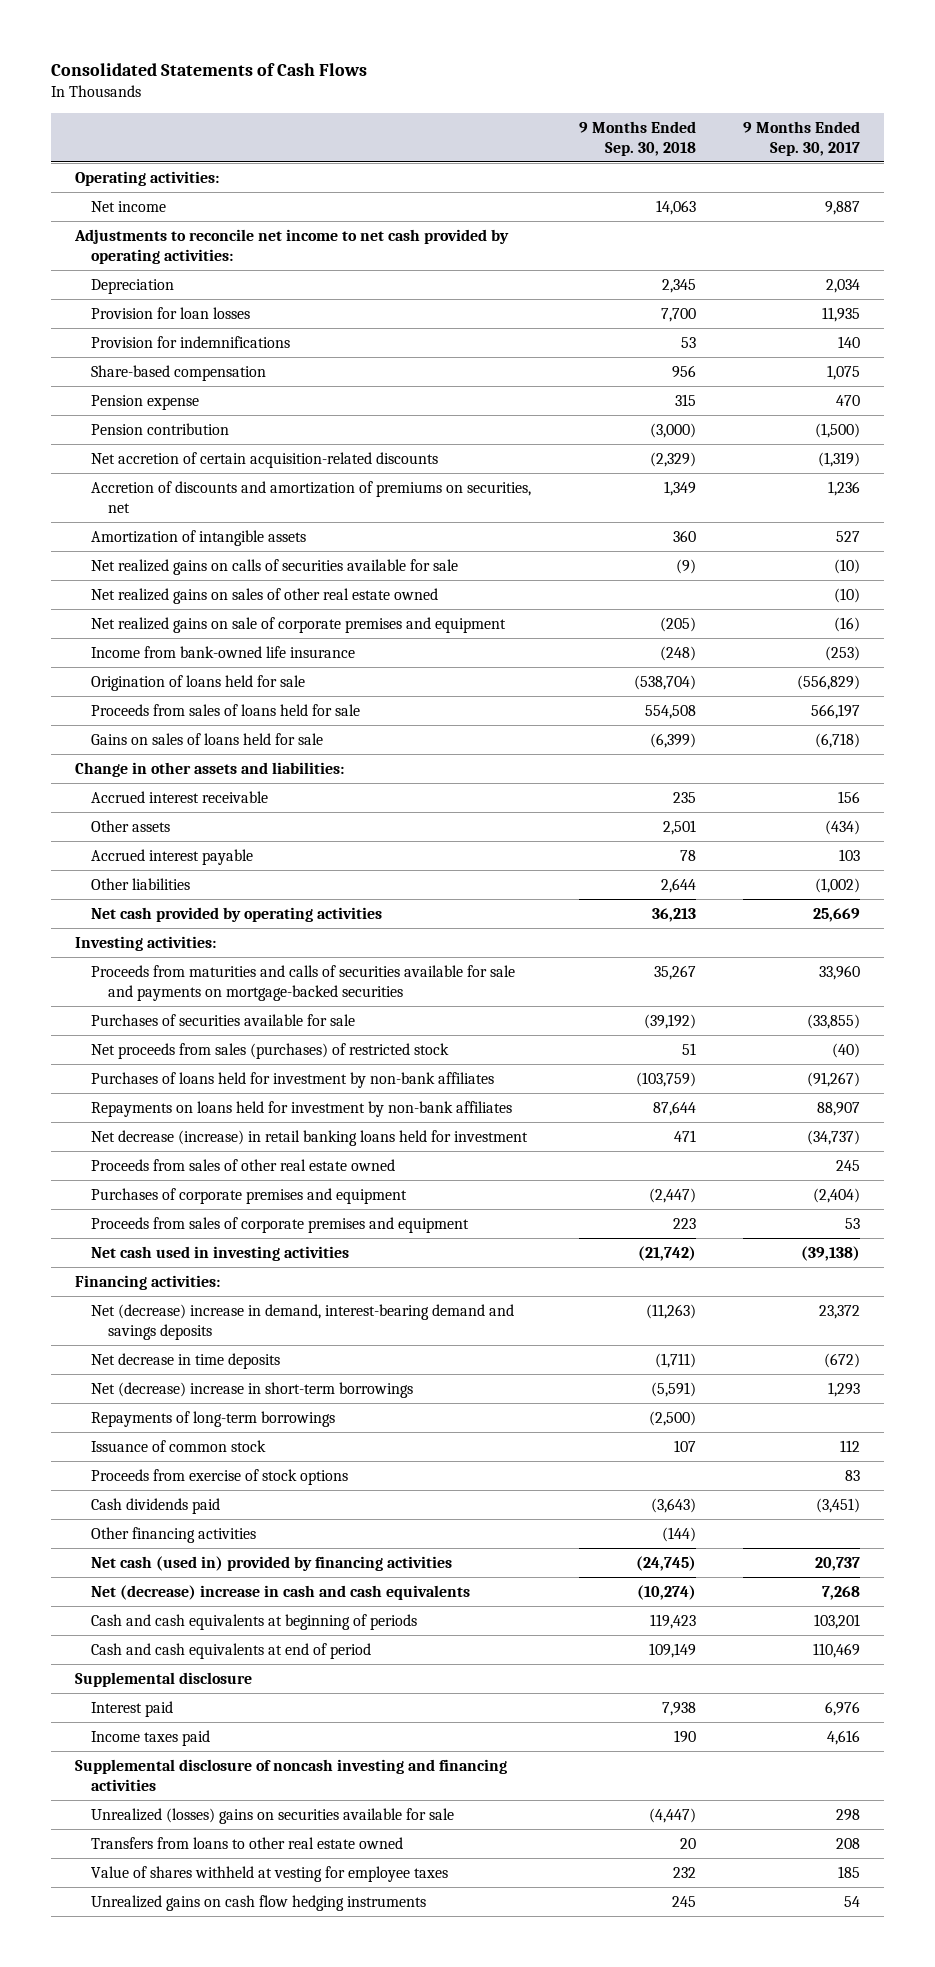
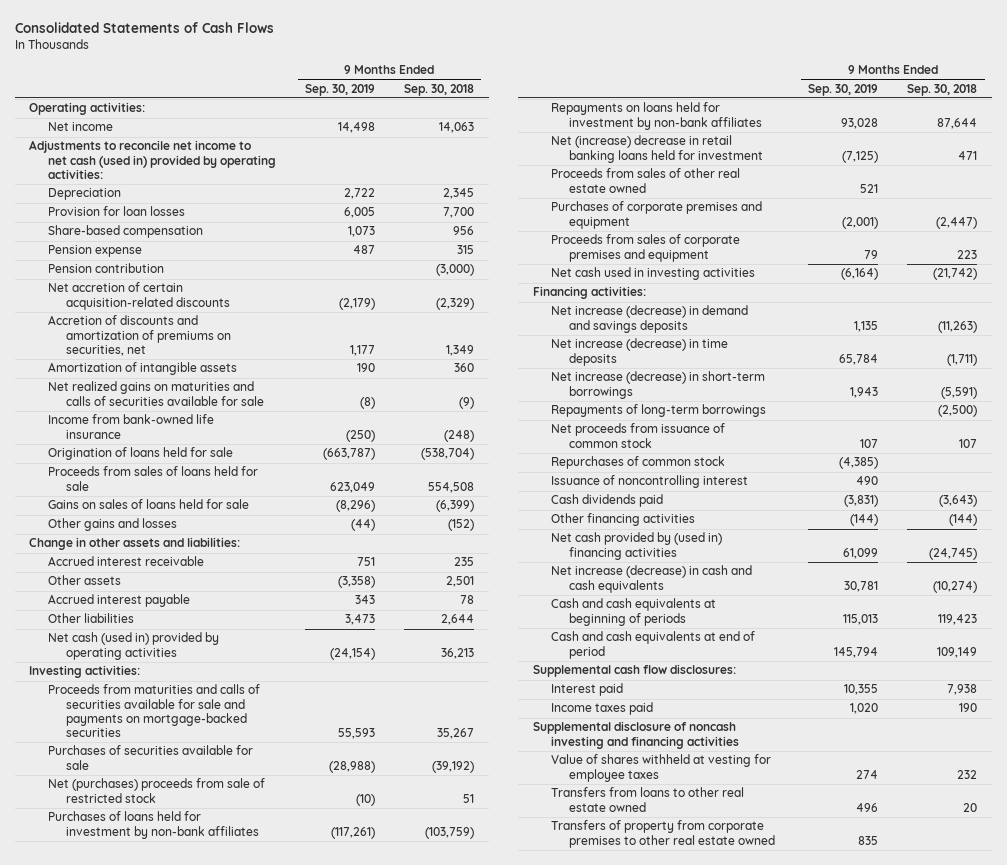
[742,120,860,156] 9 Months Ended Sep. 30, 2017 -> none
none -> [304,83,375,96] Sep. 30, 2019
[74,228,510,264] Adjustments to reconcile net income to net cash provided by operating activities: -> [29,140,276,179] Adjustments to reconcile net income to net cash (used in) provided by operating activities:
[91,335,291,348] Provision for indemnifications -> none
[91,587,439,604] Net realized gains on sales of other real estate owned -> none
[91,616,507,633] Net realized gains on sale of corporate premises and equipment -> none
[91,558,459,575] Net realized gains on calls of securities available for sale -> [47,381,265,406] Net realized gains on maturities and calls of securities available for sale
none -> [47,518,177,532] Other gains and losses
[91,906,383,922] Net cash provided by operating activities -> [47,632,219,660] Net cash (used in) provided by operating activities
[91,1042,450,1059] Net proceeds from sales (purchases) of restricted stock -> [47,778,265,803] Net (purchases) proceeds from sale of restricted stock
[91,1129,529,1146] Net decrease (increase) in retail banking loans held for investment -> [551,135,764,163] Net (increase) decrease in retail banking loans held for investment
[91,1303,515,1340] Net (decrease) increase in demand, interest-bearing demand and savings deposits -> [551,305,749,333] Net increase (decrease) in demand and savings deposits
[91,1352,281,1369] Net decrease in time deposits -> [551,338,729,366] Net increase (decrease) in time deposits
[91,1381,414,1398] Net (decrease) increase in short-term borrowings -> [551,371,766,399] Net increase (decrease) in short-term borrowings
[91,1468,349,1485] Proceeds from exercise of stock options -> none
[91,1439,267,1452] Issuance of common stock -> [551,423,726,448] Net proceeds from issuance of common stock
none -> [551,456,726,470] Repurchases of common stock
none -> [551,475,749,489] Issuance of noncontrolling interest
[91,1555,453,1571] Net cash (used in) provided by financing activities -> [551,532,723,560] Net cash provided by (used in) financing activities
[91,1584,471,1600] Net (decrease) increase in cash and cash equivalents -> [551,565,753,593] Net increase (decrease) in cash and cash equivalents
[75,1671,253,1687] Supplemental disclosure -> [532,664,736,678] Supplemental cash flow disclosures:
[91,1807,455,1824] Unrealized (losses) gains on securities available for sale -> none
[91,1894,427,1911] Unrealized gains on cash flow hedging instruments -> none
[91,1836,404,1849] Transfers from loans to other real estate owned -> [551,787,745,812] Transfers from loans to other real estate owned
none -> [551,820,776,848] Transfers of property from corporate premises to other real estate owned

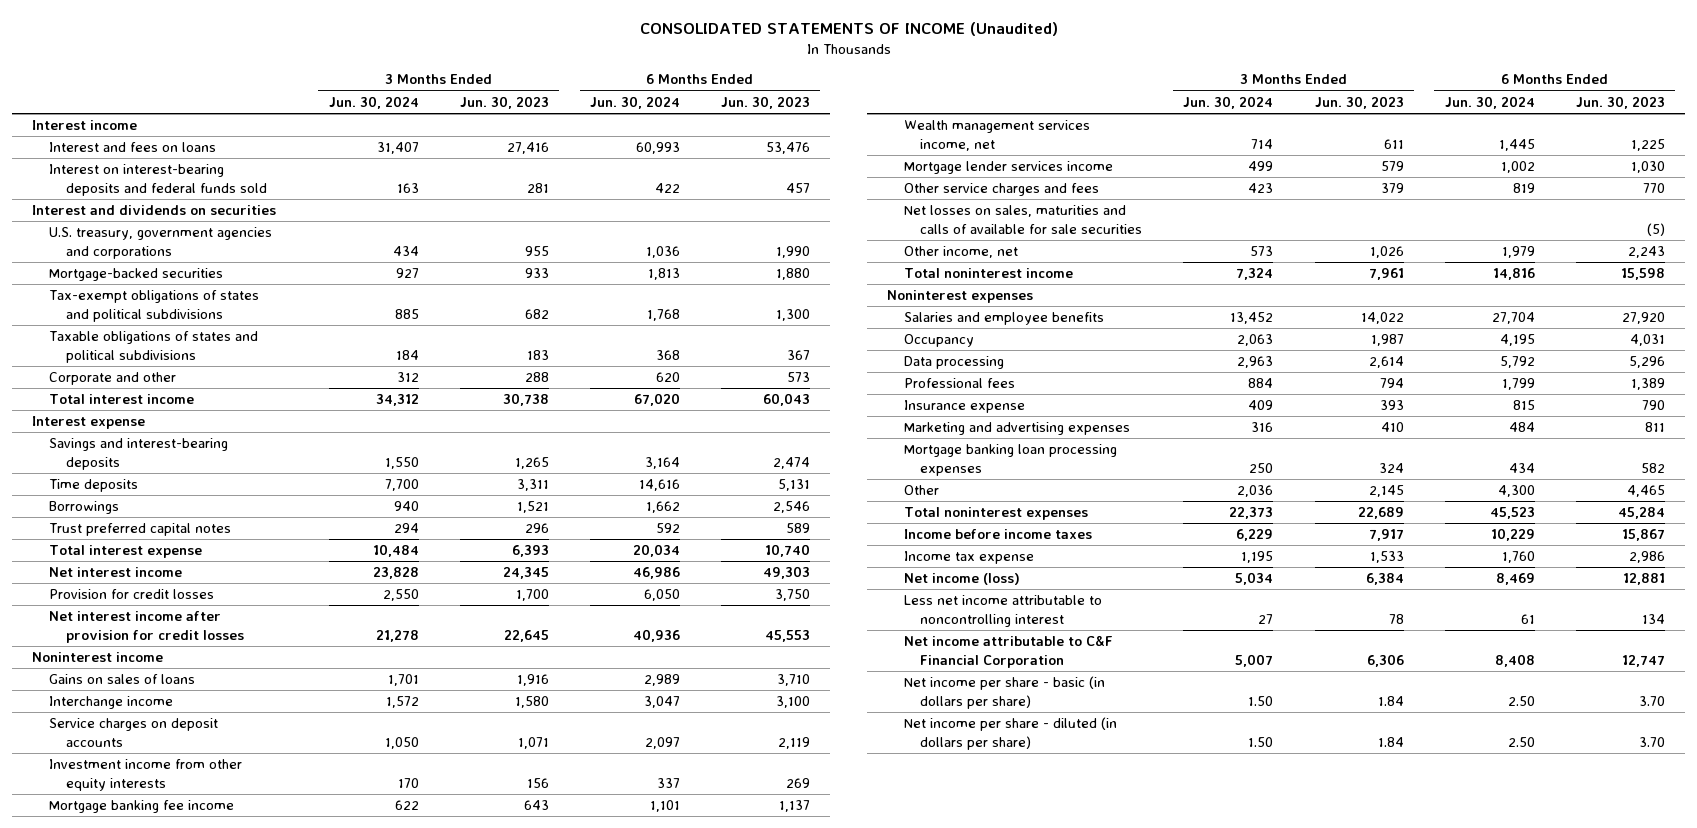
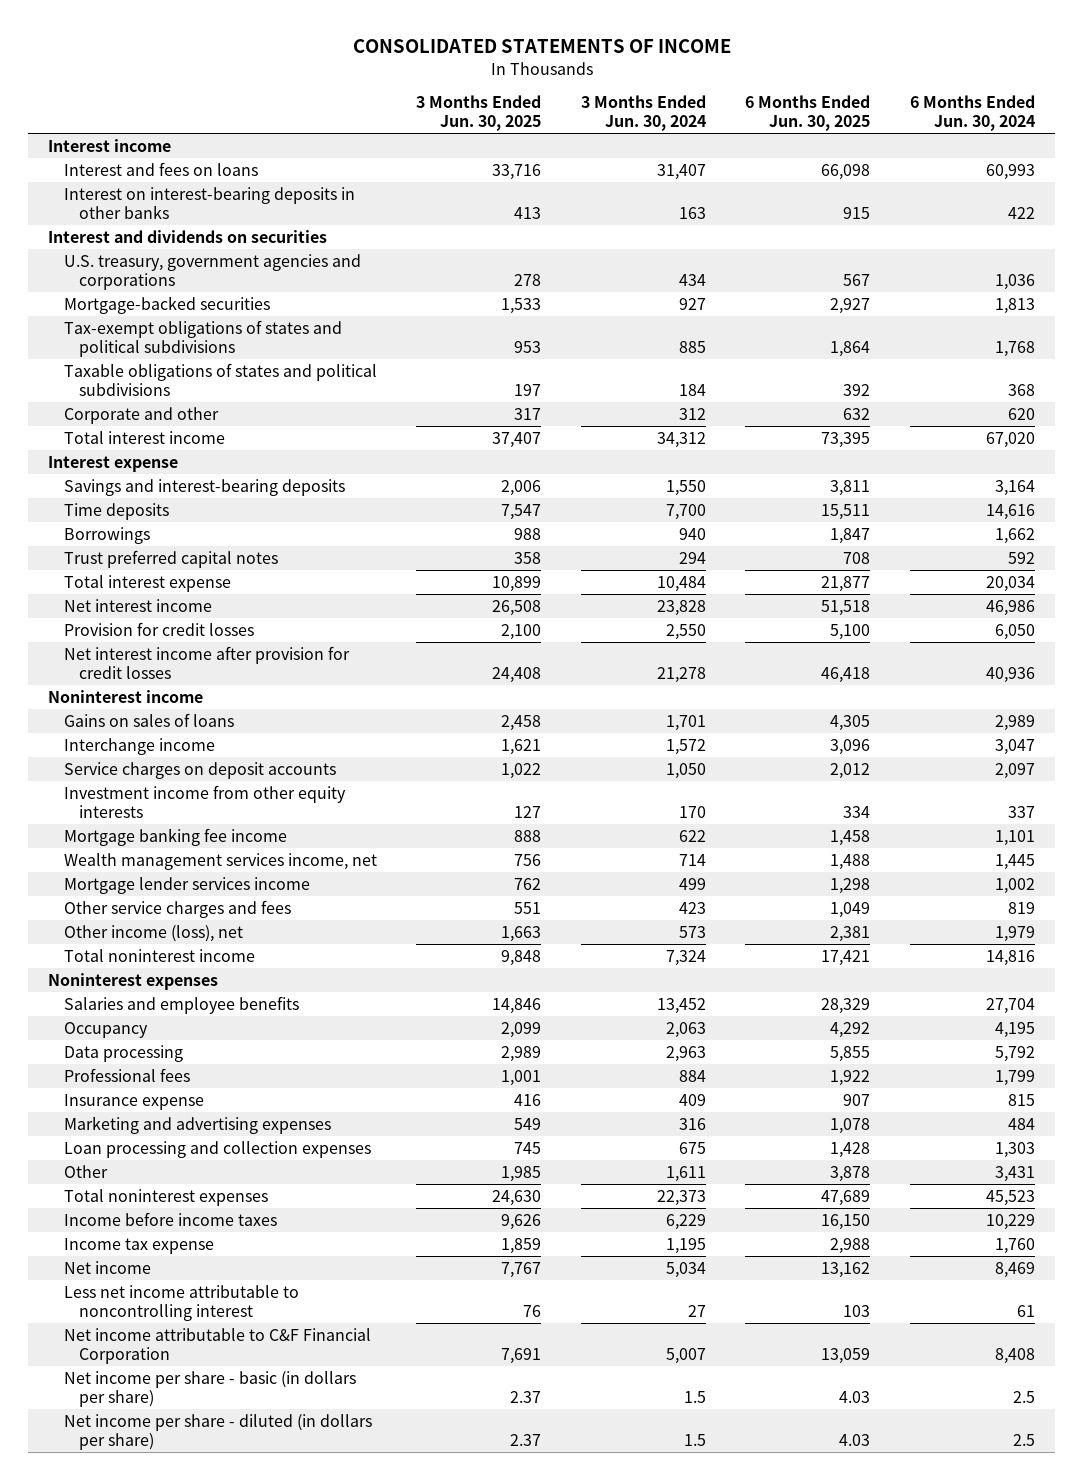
[639,22,1058,37] CONSOLIDATED STATEMENTS OF INCOME (Unaudited) -> [352,39,731,54] CONSOLIDATED STATEMENTS OF INCOME
[459,95,549,109] Jun. 30, 2023 -> none
[720,95,810,109] Jun. 30, 2023 -> none
none -> [416,95,542,132] 3 Months Ended Jun. 30, 2025
none -> [745,95,871,132] 6 Months Ended Jun. 30, 2025
[48,164,267,196] Interest on interest-bearing deposits and federal funds sold -> [63,186,355,219] Interest on interest-bearing deposits in other banks
[903,205,1143,234] Net losses on sales, maturities and calls of available for sale securities -> none
[903,246,1018,259] Other income, net -> [63,924,243,942] Other income (loss), net
[903,444,1117,476] Mortgage banking loan processing expenses -> [63,1140,371,1158] Loan processing and collection expenses
[1249,462,1274,473] 250 -> [678,1141,706,1154] 675
[1508,462,1535,473] 434 -> [995,1141,1036,1158] 1,303
[1237,485,1274,498] 2,036 -> [665,1165,706,1182] 1,611
[1497,485,1535,498] 4,300 -> [995,1165,1036,1182] 3,431
[903,573,1020,586] Net income (loss) -> [63,1260,151,1274] Net income
[1248,695,1274,706] 1.50 -> [683,1390,706,1403] 1.5
[1507,695,1535,706] 2.50 -> [1013,1390,1036,1403] 2.5
[1248,736,1274,747] 1.50 -> [683,1433,706,1446] 1.5
[1507,736,1535,747] 2.50 -> [1013,1433,1036,1446] 2.5

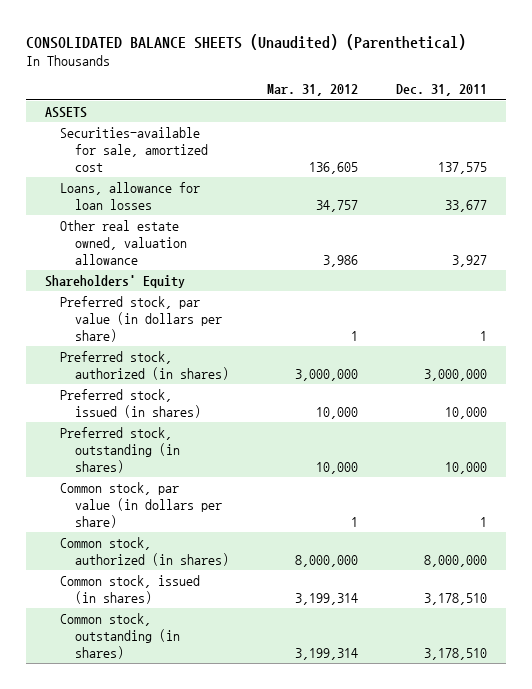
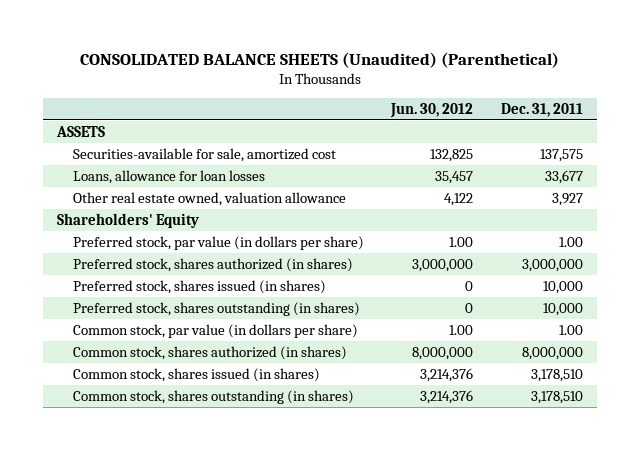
[266,84,358,97] Mar. 31, 2012 -> none
none -> [390,103,474,119] Jun. 30, 2012
[479,330,487,341] 1 -> [558,236,583,247] 1.00
[60,350,229,380] Preferred stock, authorized (in shares) -> [72,257,353,272] Preferred stock, shares authorized (in shares)
[60,388,201,418] Preferred stock, issued (in shares) -> [72,279,326,294] Preferred stock, shares issued (in shares)
[60,426,180,473] Preferred stock, outstanding (in shares) -> [72,301,360,316] Preferred stock, shares outstanding (in shares)
[479,516,487,527] 1 -> [558,324,583,335] 1.00
[60,536,229,566] Common stock, authorized (in shares) -> [72,345,347,360] Common stock, shares authorized (in shares)
[60,574,201,604] Common stock, issued (in shares) -> [72,367,320,382] Common stock, shares issued (in shares)
[60,612,180,659] Common stock, outstanding (in shares) -> [72,389,354,404] Common stock, shares outstanding (in shares)

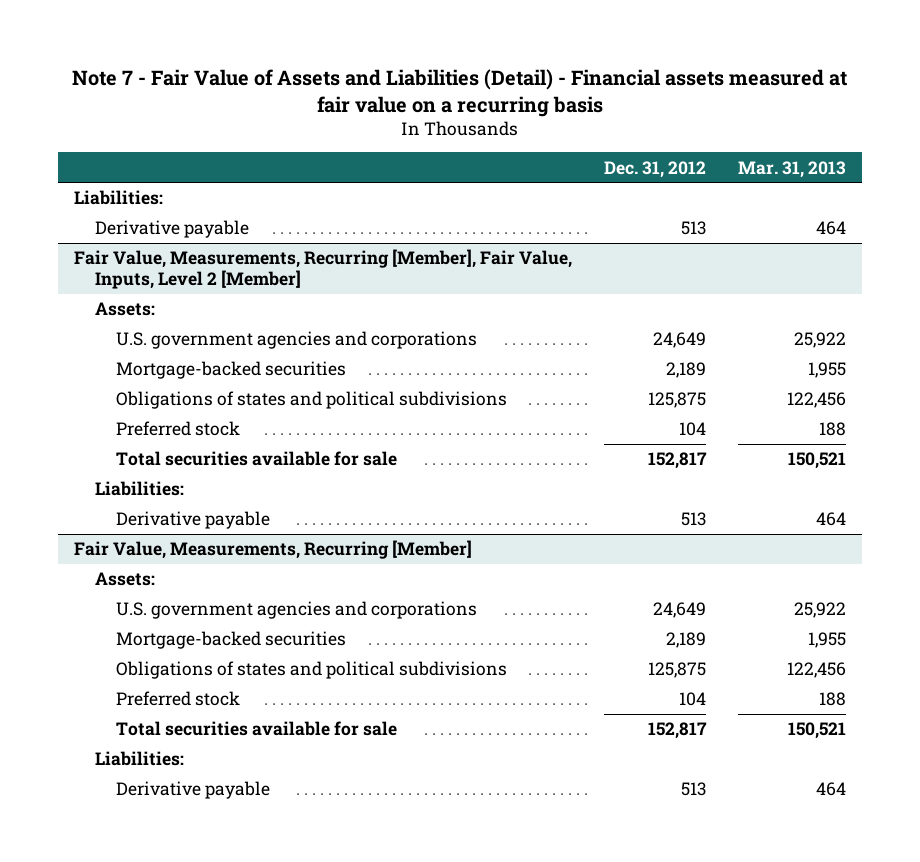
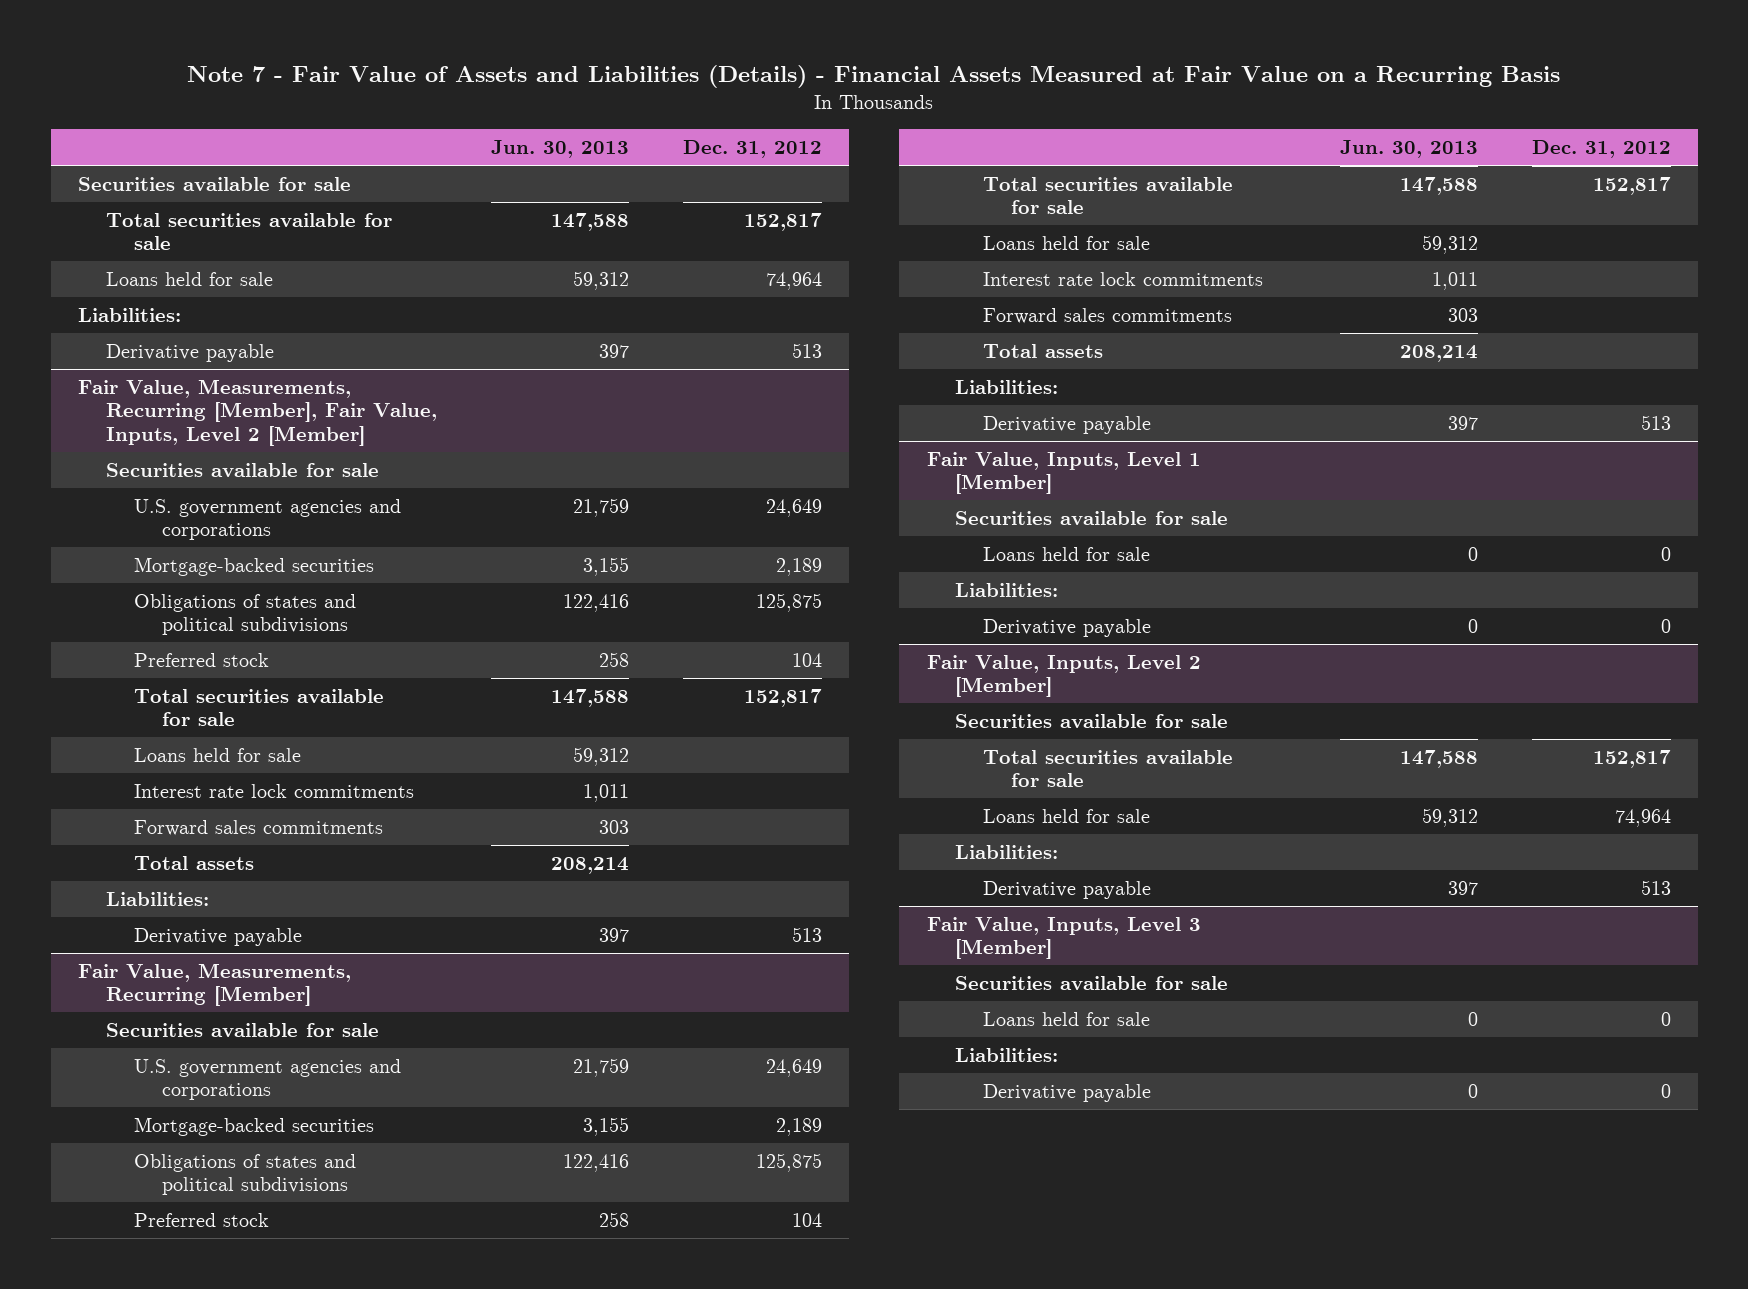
[72,68,848,117] Note 7 - Fair Value of Assets and Liabilities (Detail) - Financial assets measured at fair value on a recurring basis -> [187,64,1561,88] Note 7 - Fair Value of Assets and Liabilities (Details) - Financial Assets Measured at Fair Value on a Recurring Basis
[738,160,847,178] Mar. 31, 2013 -> none
none -> [490,140,629,159] Jun. 30, 2013
none -> [77,176,351,191] Securities available for sale
none -> [105,212,392,251] Total securities available for sale
none -> [105,271,273,286] Loans held for sale
[94,302,155,317] Assets: -> none
none -> [105,462,379,477] Securities available for sale
none -> [133,747,301,762] Loans held for sale
none -> [133,783,414,798] Interest rate lock commitments
none -> [133,819,383,836] Forward sales commitments
none -> [133,855,254,870] Total assets
[94,572,155,587] Assets: -> none
none -> [105,1022,379,1037] Securities available for sale
none -> [982,235,1150,250] Loans held for sale
none -> [982,271,1263,286] Interest rate lock commitments
none -> [982,307,1232,324] Forward sales commitments
none -> [982,343,1103,358] Total assets
none -> [926,451,1201,495] Fair Value, Inputs, Level 1 [Member]
none -> [954,510,1228,525] Securities available for sale
none -> [982,546,1150,561] Loans held for sale
none -> [954,582,1058,597] Liabilities:
none -> [982,618,1151,637] Derivative payable
none -> [926,654,1201,698] Fair Value, Inputs, Level 2 [Member]
none -> [954,713,1228,728] Securities available for sale
none -> [982,749,1233,788] Total securities available for sale
none -> [982,808,1150,823] Loans held for sale
none -> [954,844,1058,859] Liabilities:
none -> [982,880,1151,899] Derivative payable
none -> [926,916,1201,960] Fair Value, Inputs, Level 3 [Member]
none -> [954,975,1228,990] Securities available for sale
none -> [982,1011,1150,1026] Loans held for sale
none -> [954,1047,1058,1062] Liabilities:
none -> [982,1083,1151,1102] Derivative payable

